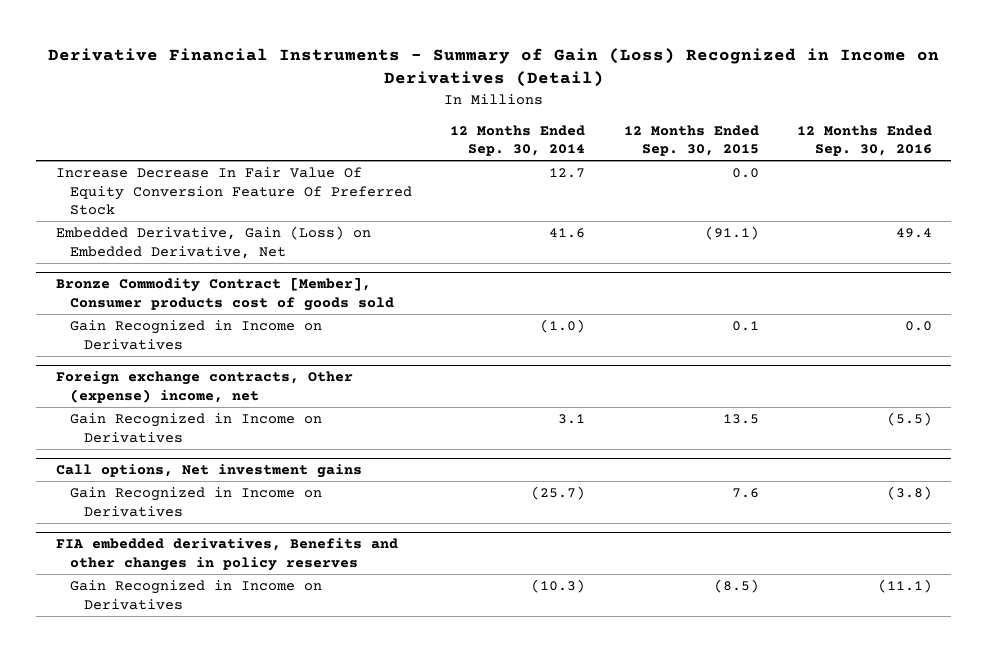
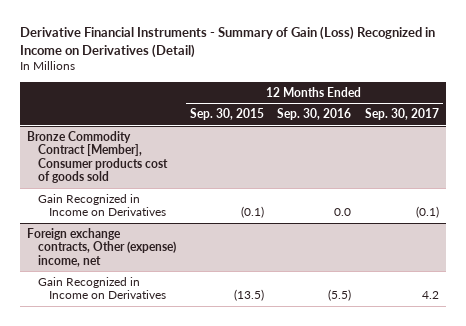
[450,124,586,157] 12 Months Ended Sep. 30, 2014 -> none
none -> [365,108,440,121] Sep. 30, 2017
[55,166,413,216] Increase Decrease In Fair Value Of Equity Conversion Feature Of Preferred Stock -> none
[55,225,371,259] Embedded Derivative, Gain (Loss) on Embedded Derivative, Net -> none
[731,320,759,331] 0.1 -> [240,206,264,219] (0.1)
[55,464,362,479] Call options, Net investment gains -> none
[70,486,323,517] Gain Recognized in Income on Derivatives -> none
[55,538,398,571] FIA embedded derivatives, Benefits and other changes in policy reserves -> none
[70,579,323,610] Gain Recognized in Income on Derivatives -> none
[722,413,759,424] 13.5 -> [233,289,264,302] (13.5)

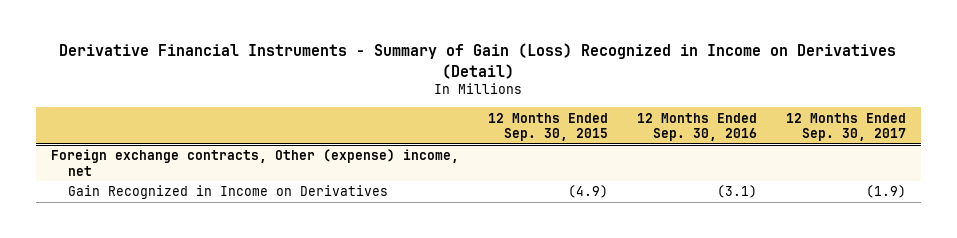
[26,130,168,184] Bronze Commodity Contract [Member], Consumer products cost of goods sold -> none
[37,193,166,217] Gain Recognized in Income on Derivatives -> none
[233,289,264,302] (13.5) -> [567,185,608,199] (4.9)
[328,289,352,302] (5.5) -> [717,185,758,199] (3.1)
[422,291,440,300] 4.2 -> [866,185,907,199] (1.9)

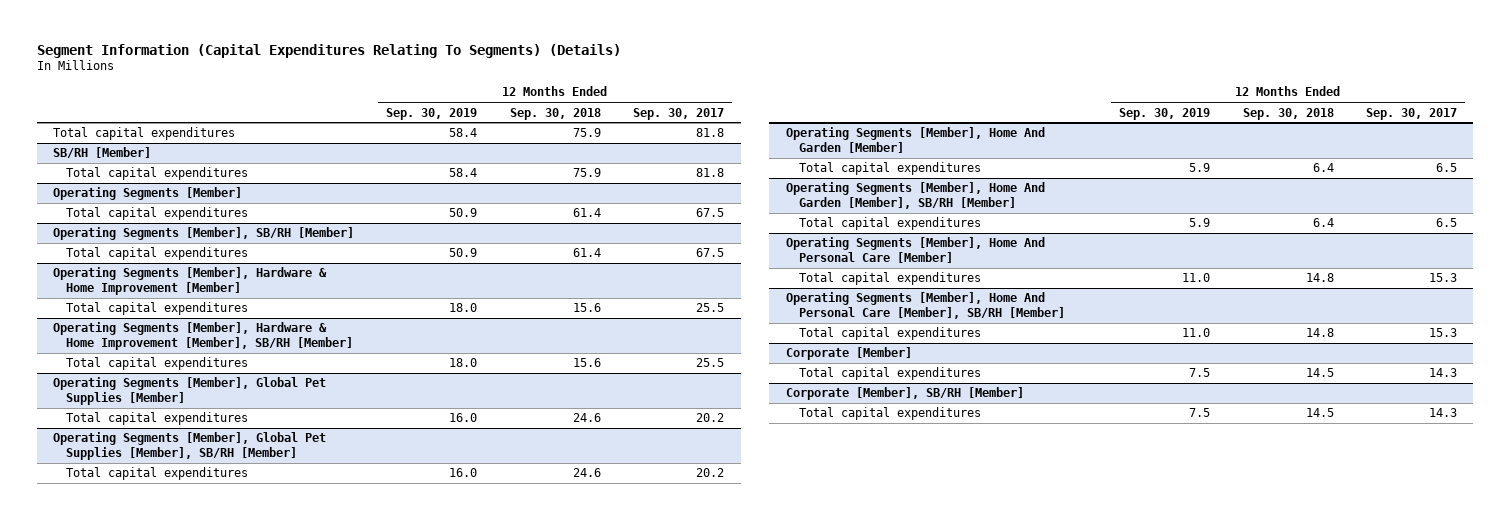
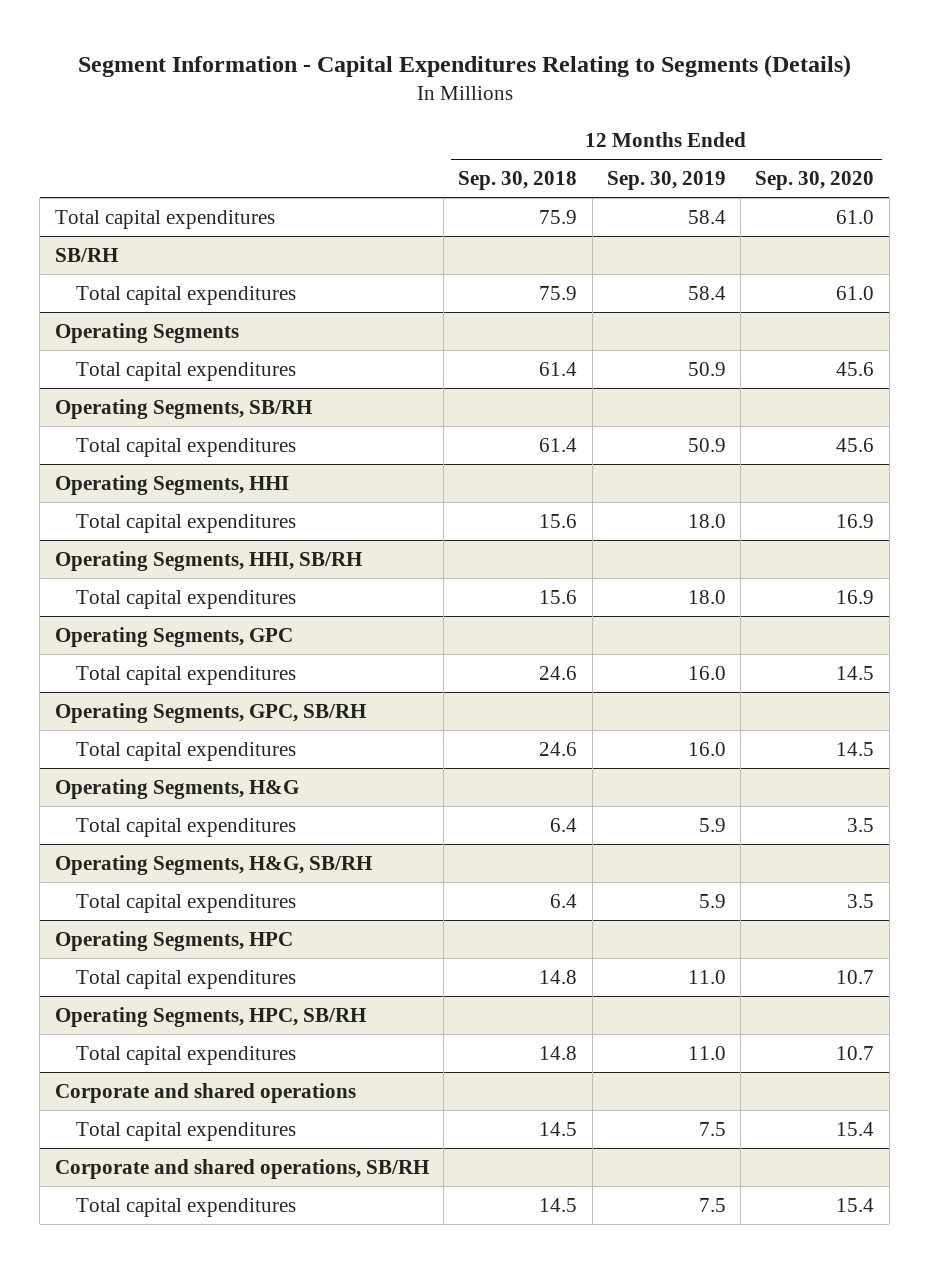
[36,43,621,58] Segment Information (Capital Expenditures Relating To Segments) (Details) -> [77,55,851,79] Segment Information - Capital Expenditures Relating to Segments (Details)
[633,107,725,120] Sep. 30, 2017 -> none
none -> [755,170,875,190] Sep. 30, 2020
[52,147,151,159] SB/RH [Member] -> [54,247,118,262] SB/RH
[52,187,242,201] Operating Segments [Member] -> [54,322,239,343] Operating Segments
[52,227,354,241] Operating Segments [Member], SB/RH [Member] -> [54,398,312,419] Operating Segments, SB/RH
[52,267,327,296] Operating Segments [Member], Hardware & Home Improvement [Member] -> none
none -> [54,474,289,495] Operating Segments, HHI
[52,322,354,351] Operating Segments [Member], Hardware & Home Improvement [Member], SB/RH [Member] -> none
none -> [54,550,362,571] Operating Segments, HHI, SB/RH
[52,377,326,406] Operating Segments [Member], Global Pet Supplies [Member] -> none
none -> [54,626,293,647] Operating Segments, GPC
[52,432,326,461] Operating Segments [Member], Global Pet Supplies [Member], SB/RH [Member] -> none
none -> [54,702,366,723] Operating Segments, GPC, SB/RH
[785,127,1045,154] Operating Segments [Member], Home And Garden [Member] -> none
none -> [54,778,299,799] Operating Segments, H&G
[785,182,1045,210] Operating Segments [Member], Home And Garden [Member], SB/RH [Member] -> none
none -> [54,854,372,875] Operating Segments, H&G, SB/RH
[785,237,1045,264] Operating Segments [Member], Home And Personal Care [Member] -> none
none -> [54,930,293,951] Operating Segments, HPC
[785,292,1065,320] Operating Segments [Member], Home And Personal Care [Member], SB/RH [Member] -> none
none -> [54,1006,366,1027] Operating Segments, HPC, SB/RH
[785,347,912,361] Corporate [Member] -> none
none -> [54,1082,356,1103] Corporate and shared operations
[785,387,1024,401] Corporate [Member], SB/RH [Member] -> none
none -> [54,1158,429,1179] Corporate and shared operations, SB/RH

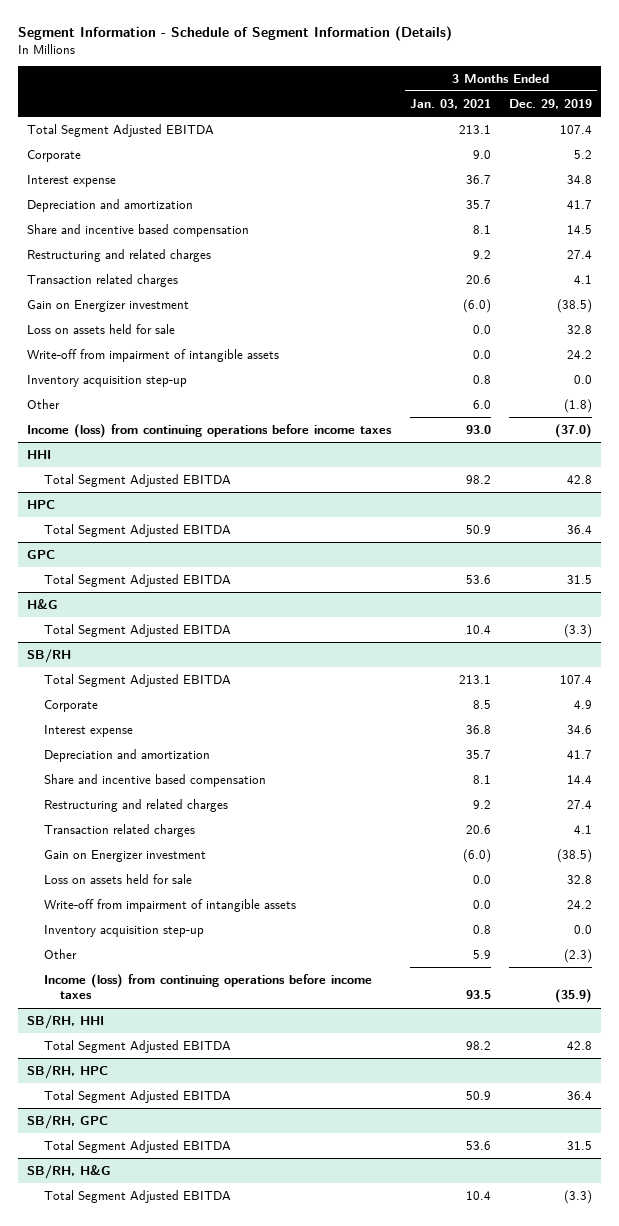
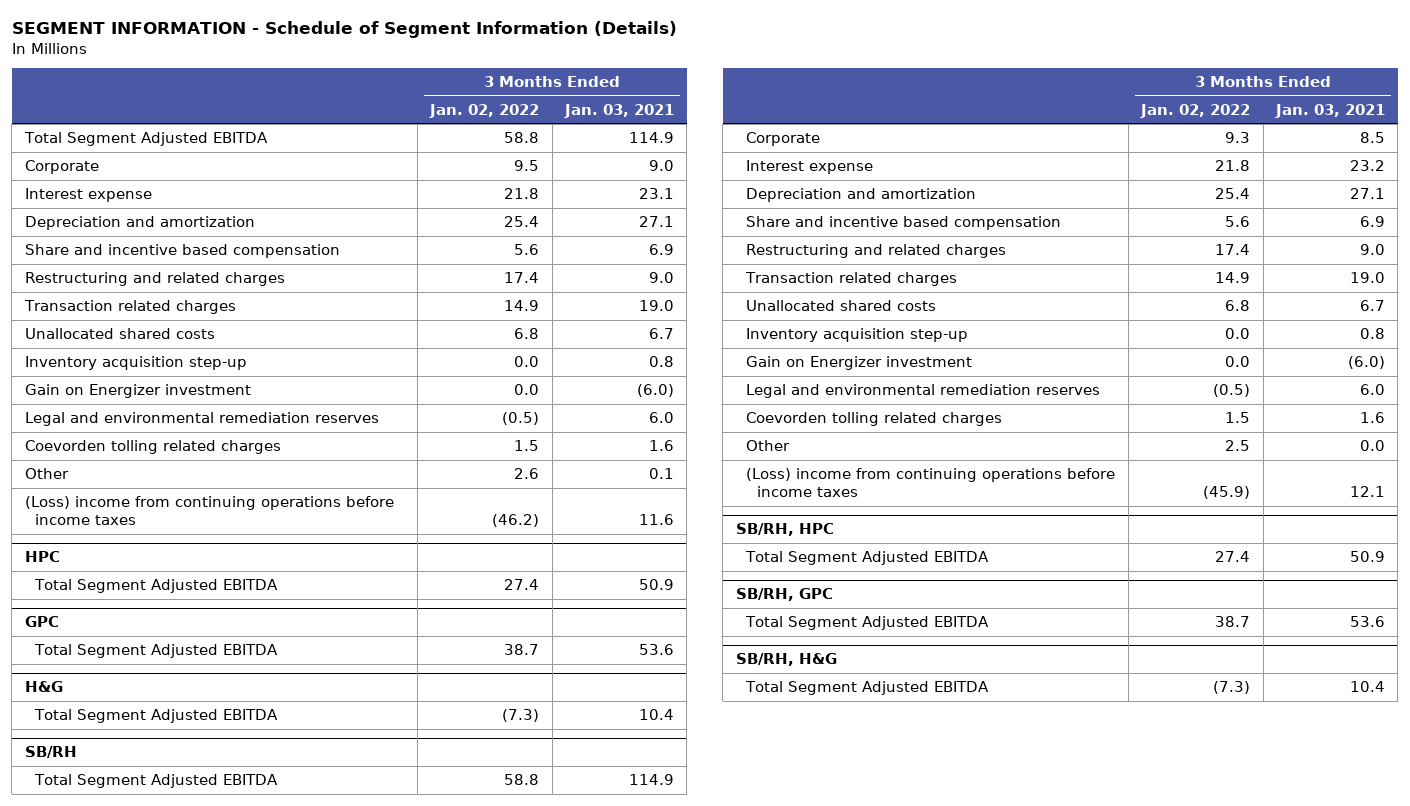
[18,26,453,42] Segment Information - Schedule of Segment Information (Details) -> [11,21,677,39] SEGMENT INFORMATION - Schedule of Segment Information (Details)
[509,98,593,109] Dec. 29, 2019 -> none
none -> [429,103,540,118] Jan. 02, 2022
[458,124,491,134] 213.1 -> [628,132,674,144] 114.9
[27,323,176,334] Loss on assets held for sale -> none
[27,348,280,362] Write-off from impairment of intangible assets -> none
[465,174,491,184] 36.7 -> [638,188,674,200] 23.1
[465,199,491,209] 35.7 -> [638,216,674,228] 27.1
[472,224,491,234] 8.1 -> [648,244,674,256] 6.9
[472,249,491,259] 9.2 -> [648,272,674,284] 9.0
[465,274,491,284] 20.6 -> [638,300,674,312] 19.0
none -> [24,328,215,340] Unallocated shared costs
[27,449,52,459] HHI -> none
[43,473,231,487] Total Segment Adjusted EBITDA -> none
[27,299,190,312] Gain on Energizer investment -> [24,384,251,399] Gain on Energizer investment
none -> [24,412,379,427] Legal and environmental remediation reserves
none -> [24,440,281,455] Coevorden tolling related charges
[472,399,491,409] 6.0 -> [648,468,674,480] 0.1
[27,423,393,438] Income (loss) from continuing operations before income taxes -> [24,496,394,526] (Loss) income from continuing operations before income taxes
[465,424,491,434] 93.0 -> [638,514,674,526] 11.6
[458,674,491,684] 213.1 -> [628,774,674,786] 114.9
[43,873,192,884] Loss on assets held for sale -> none
[43,898,296,912] Write-off from impairment of intangible assets -> none
[465,724,491,734] 36.8 -> [1349,160,1385,172] 23.2
[465,749,491,759] 35.7 -> [1349,188,1385,200] 27.1
[472,774,491,784] 8.1 -> [1359,216,1385,228] 6.9
[472,799,491,809] 9.2 -> [1359,244,1385,256] 9.0
[465,824,491,834] 20.6 -> [1349,272,1385,284] 19.0
none -> [746,300,937,312] Unallocated shared costs
[27,1014,105,1029] SB/RH, HHI -> none
[43,1039,231,1053] Total Segment Adjusted EBITDA -> none
[43,849,206,862] Gain on Energizer investment -> [746,356,973,371] Gain on Energizer investment
none -> [746,384,1101,399] Legal and environmental remediation reserves
none -> [746,412,1003,427] Coevorden tolling related charges
[472,949,491,959] 5.9 -> [1359,440,1385,452] 0.0
[43,973,372,1000] Income (loss) from continuing operations before income taxes -> [746,468,1116,498] (Loss) income from continuing operations before income taxes
[465,990,491,1000] 93.5 -> [1349,486,1385,498] 12.1

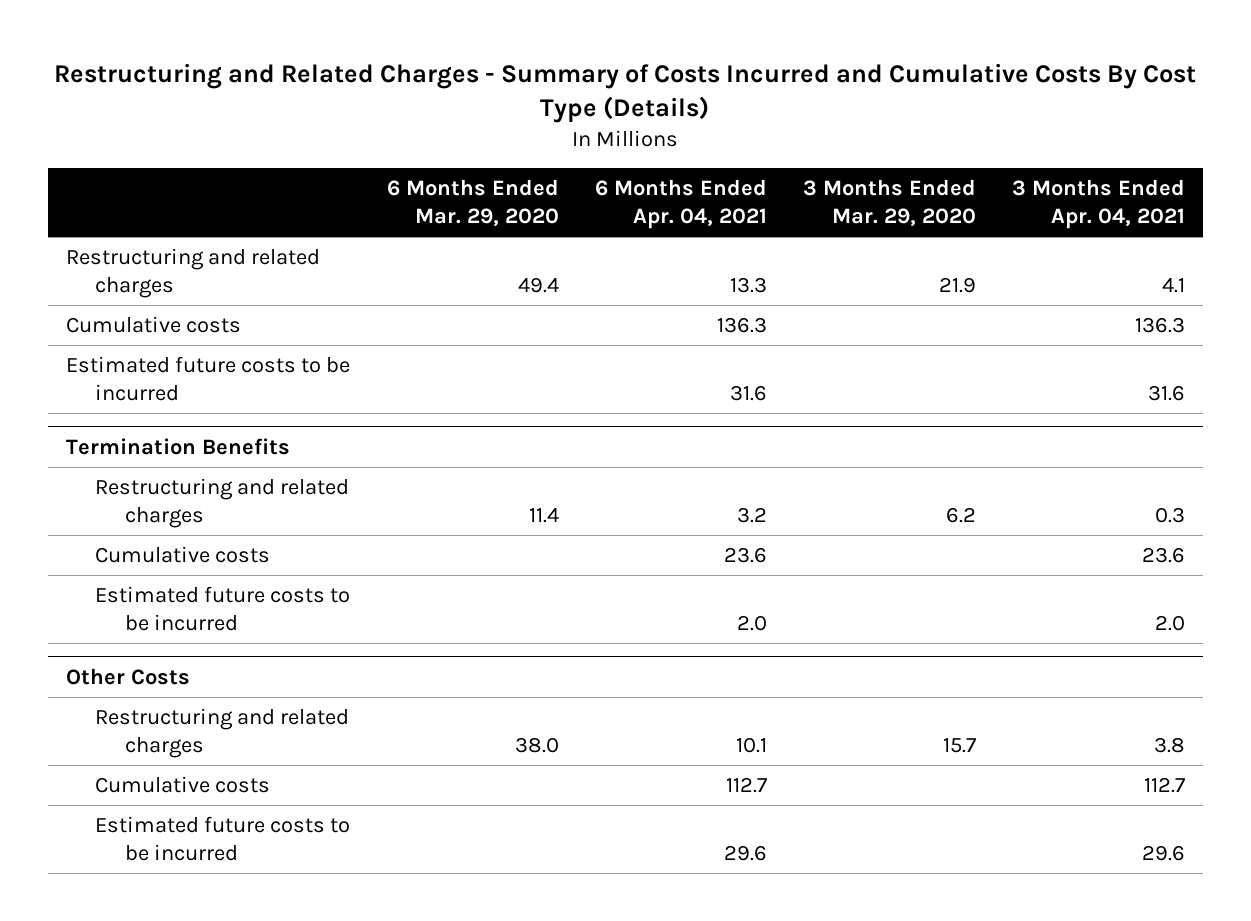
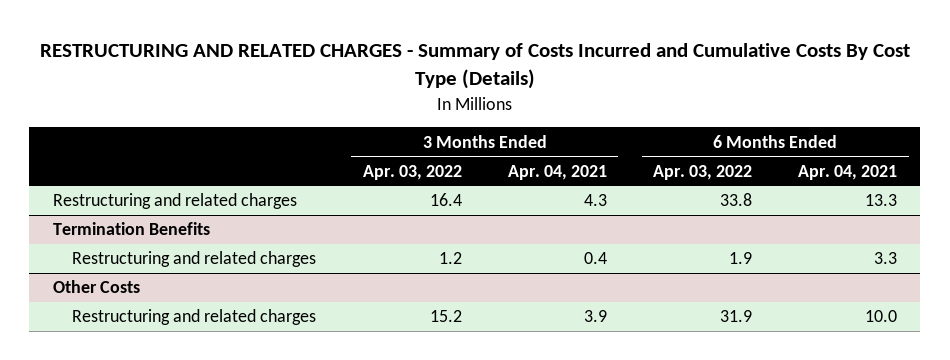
[54,63,1197,124] Restructuring and Related Charges - Summary of Costs Incurred and Cumulative Costs By Cost Type (Details) -> [39,43,910,90] RESTRUCTURING AND RELATED CHARGES - Summary of Costs Incurred and Cumulative Costs By Cost Type (Details)
[386,179,559,226] 6 Months Ended Mar. 29, 2020 -> none
[802,179,976,226] 3 Months Ended Mar. 29, 2020 -> none
none -> [362,164,462,180] Apr. 03, 2022
none -> [653,164,753,180] Apr. 03, 2022
[65,316,241,334] Cumulative costs -> none
[65,356,350,401] Estimated future costs to be incurred -> none
[1162,276,1186,293] 4.1 -> [583,194,607,207] 4.3
[95,546,271,564] Cumulative costs -> none
[95,586,351,631] Estimated future costs to be incurred -> none
[736,506,767,523] 3.2 -> [874,252,898,265] 3.3
[1155,506,1186,523] 0.3 -> [583,252,607,265] 0.4
[95,776,271,794] Cumulative costs -> none
[95,816,351,861] Estimated future costs to be incurred -> none
[735,736,767,753] 10.1 -> [865,310,898,323] 10.0
[1154,736,1186,753] 3.8 -> [583,310,607,323] 3.9

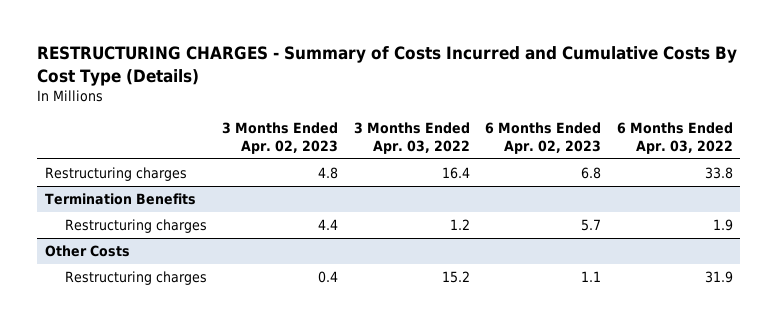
[39,43,910,90] RESTRUCTURING AND RELATED CHARGES - Summary of Costs Incurred and Cumulative Costs By Cost Type (Details) -> [37,46,738,86] RESTRUCTURING CHARGES - Summary of Costs Incurred and Cumulative Costs By Cost Type (Details)
[507,164,607,180] Apr. 04, 2021 -> none
[798,164,898,180] Apr. 04, 2021 -> none
none -> [222,122,339,155] 3 Months Ended Apr. 02, 2023
none -> [485,122,602,155] 6 Months Ended Apr. 02, 2023
[52,193,297,210] Restructuring and related charges -> [45,167,188,182] Restructuring charges
[72,251,317,268] Restructuring and related charges -> [64,219,207,234] Restructuring charges
[72,309,317,326] Restructuring and related charges -> [64,271,207,286] Restructuring charges

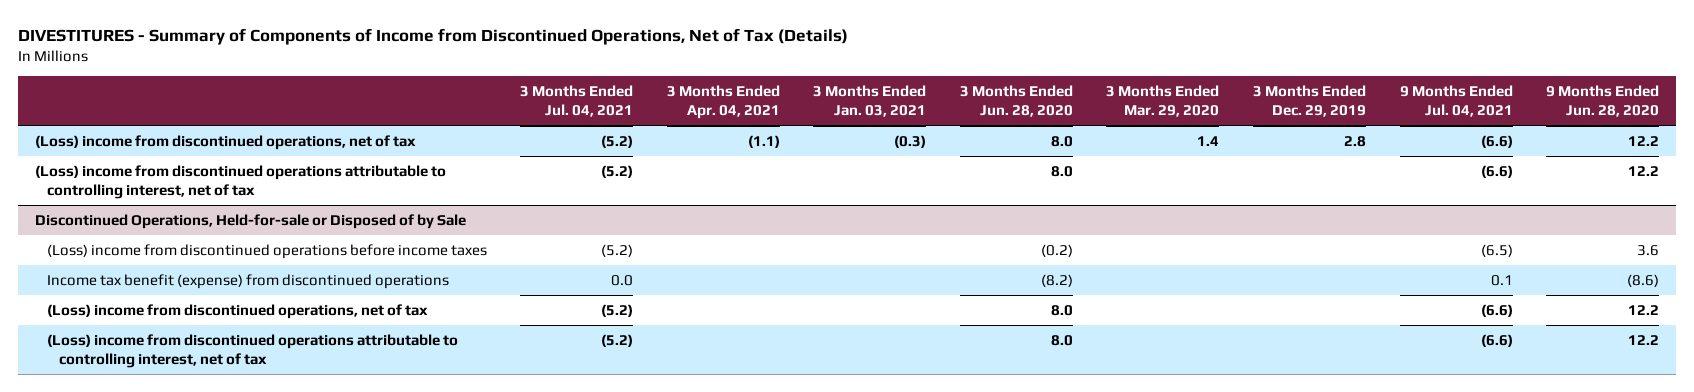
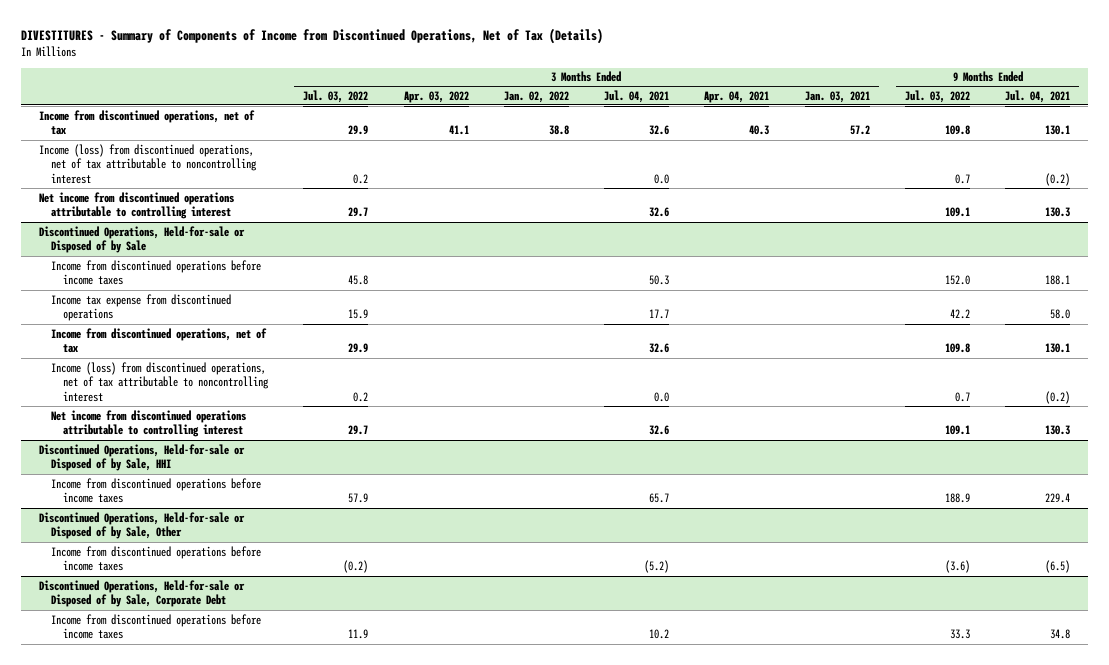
[959,85,1073,117] 3 Months Ended Jun. 28, 2020 -> none
[1106,85,1220,117] 3 Months Ended Mar. 29, 2020 -> none
[1253,85,1367,117] 3 Months Ended Dec. 29, 2019 -> none
[1546,85,1660,117] 9 Months Ended Jun. 28, 2020 -> none
none -> [303,89,369,103] Jul. 03, 2022
none -> [403,90,469,103] Apr. 03, 2022
none -> [503,90,569,103] Jan. 02, 2022
none -> [905,89,971,103] Jul. 03, 2022
[34,135,416,151] (Loss) income from discontinued operations, net of tax -> [38,109,255,136] Income from discontinued operations, net of tax
[601,135,634,149] (5.2) -> [649,125,670,136] 32.6
[747,135,780,149] (1.1) -> [749,125,770,136] 40.3
[894,135,927,149] (0.3) -> [849,125,870,136] 57.2
[1480,135,1513,149] (6.6) -> [1045,125,1071,136] 130.1
none -> [38,143,257,185] Income (loss) from discontinued operations, net of tax attributable to noncontrolling interest
[34,165,446,199] (Loss) income from discontinued operations attributable to controlling interest, net of tax -> [38,191,234,220] Net income from discontinued operations attributable to controlling interest
[601,165,634,179] (5.2) -> [649,207,670,218] 32.6
[1480,165,1513,179] (6.6) -> [1045,207,1071,218] 130.3
[46,244,487,260] (Loss) income from discontinued operations before income taxes -> [50,259,261,286] Income from discontinued operations before income taxes
[601,244,634,258] (5.2) -> [649,275,670,286] 50.3
[1480,244,1513,258] (6.5) -> [1045,275,1071,286] 188.1
[46,274,449,290] Income tax benefit (expense) from discontinued operations -> [50,293,231,322] Income tax expense from discontinued operations
[611,275,634,287] 0.0 -> [649,309,670,320] 17.7
[1490,275,1513,287] 0.1 -> [1050,309,1071,320] 58.0
[46,304,428,320] (Loss) income from discontinued operations, net of tax -> [50,327,267,354] Income from discontinued operations, net of tax
[601,304,634,318] (5.2) -> [649,343,670,354] 32.6
[1480,304,1513,318] (6.6) -> [1045,343,1071,354] 130.1
none -> [50,361,269,403] Income (loss) from discontinued operations, net of tax attributable to noncontrolling interest
[46,334,458,368] (Loss) income from discontinued operations attributable to controlling interest, net of tax -> [50,409,246,438] Net income from discontinued operations attributable to controlling interest
[601,334,634,348] (5.2) -> [649,425,670,436] 32.6
[1480,334,1513,348] (6.6) -> [1045,425,1071,436] 130.3
none -> [38,443,245,472] Discontinued Operations, Held-for-sale or Disposed of by Sale, HHI
none -> [50,477,261,504] Income from discontinued operations before income taxes
none -> [38,511,245,540] Discontinued Operations, Held-for-sale or Disposed of by Sale, Other
none -> [50,545,261,572] Income from discontinued operations before income taxes
none -> [38,579,245,608] Discontinued Operations, Held-for-sale or Disposed of by Sale, Corporate Debt
none -> [50,613,261,640] Income from discontinued operations before income taxes

